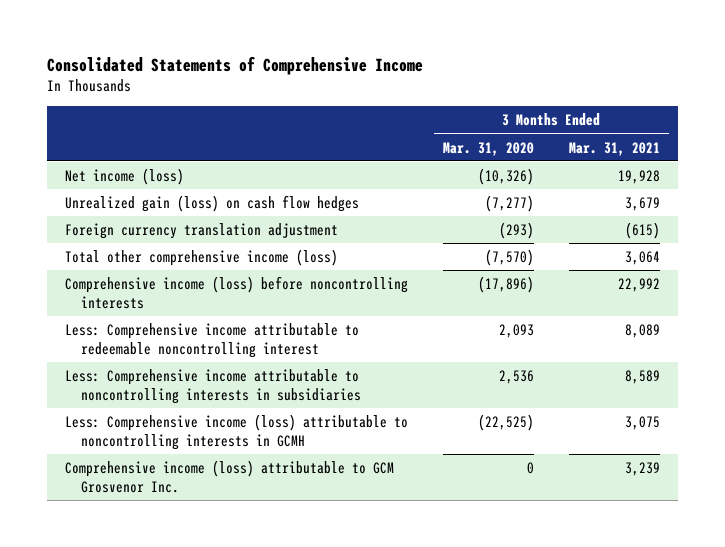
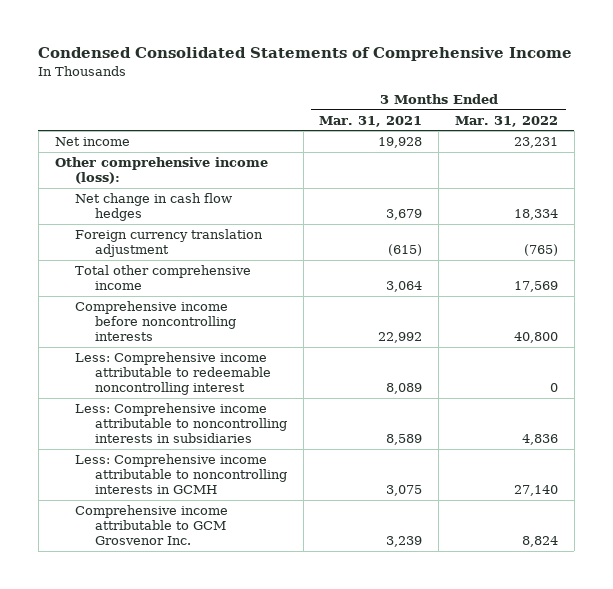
[46,55,423,75] Consolidated Statements of Comprehensive Income -> [38,47,573,62] Condensed Consolidated Statements of Comprehensive Income
[442,141,534,156] Mar. 31, 2020 -> none
none -> [455,115,559,127] Mar. 31, 2022
[64,167,184,185] Net income (loss) -> [54,137,130,147] Net income
none -> [54,157,268,184] Other comprehensive income (loss):
[64,194,359,212] Unrealized gain (loss) on cash flow hedges -> [74,193,232,221] Net change in cash flow hedges
[64,248,338,266] Total other comprehensive income (loss) -> [74,265,251,290] Total other comprehensive income
[64,275,408,309] Comprehensive income (loss) before noncontrolling interests -> [74,301,236,341] Comprehensive income before noncontrolling interests
[64,413,408,450] Less: Comprehensive income (loss) attributable to noncontrolling interests in GCMH -> [74,454,287,494] Less: Comprehensive income attributable to noncontrolling interests in GCMH
[64,459,394,493] Comprehensive income (loss) attributable to GCM Grosvenor Inc. -> [74,505,228,545] Comprehensive income attributable to GCM Grosvenor Inc.

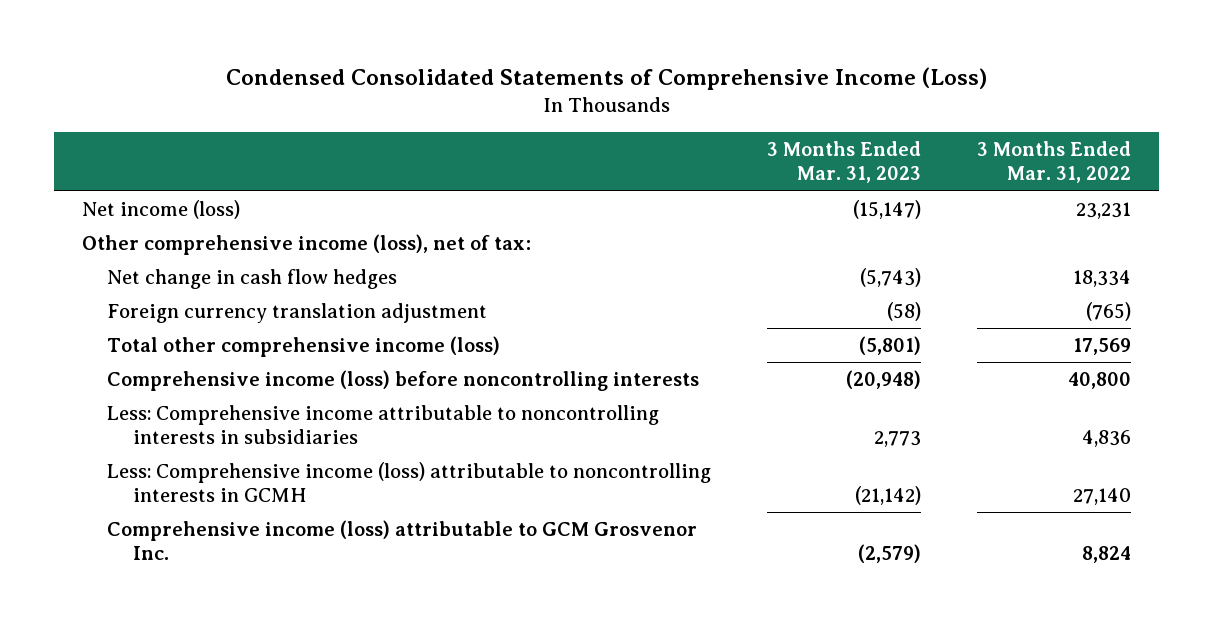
[38,47,573,62] Condensed Consolidated Statements of Comprehensive Income -> [225,67,987,91] Condensed Consolidated Statements of Comprehensive Income (Loss)
[319,115,423,127] Mar. 31, 2021 -> none
none -> [767,141,922,184] 3 Months Ended Mar. 31, 2023
[54,137,130,147] Net income -> [82,200,241,220] Net income (loss)
[54,157,268,184] Other comprehensive income (loss): -> [82,234,532,256] Other comprehensive income (loss), net of tax:
[74,352,271,395] Less: Comprehensive income attributable to redeemable noncontrolling interest -> none
[74,265,251,290] Total other comprehensive income -> [107,336,501,358] Total other comprehensive income (loss)
[74,301,236,341] Comprehensive income before noncontrolling interests -> [107,370,700,392] Comprehensive income (loss) before noncontrolling interests
[74,454,287,494] Less: Comprehensive income attributable to noncontrolling interests in GCMH -> [107,462,712,503] Less: Comprehensive income (loss) attributable to noncontrolling interests in GCMH
[74,505,228,545] Comprehensive income attributable to GCM Grosvenor Inc. -> [107,520,698,561] Comprehensive income (loss) attributable to GCM Grosvenor Inc.

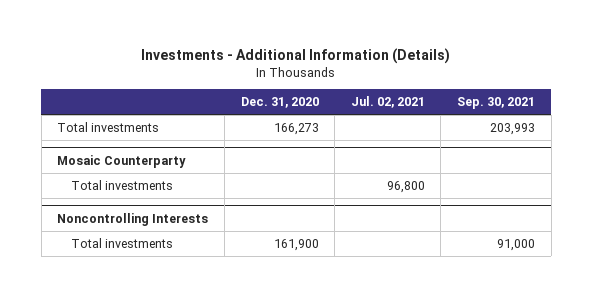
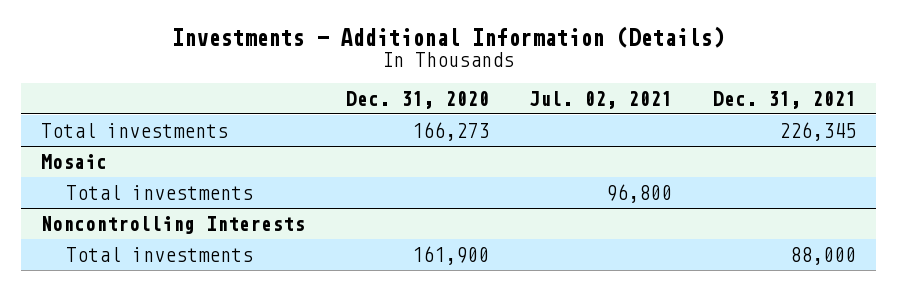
[457,96,536,109] Sep. 30, 2021 -> none
none -> [712,90,856,109] Dec. 31, 2021
[57,154,187,168] Mosaic Counterparty -> [41,153,108,169] Mosaic

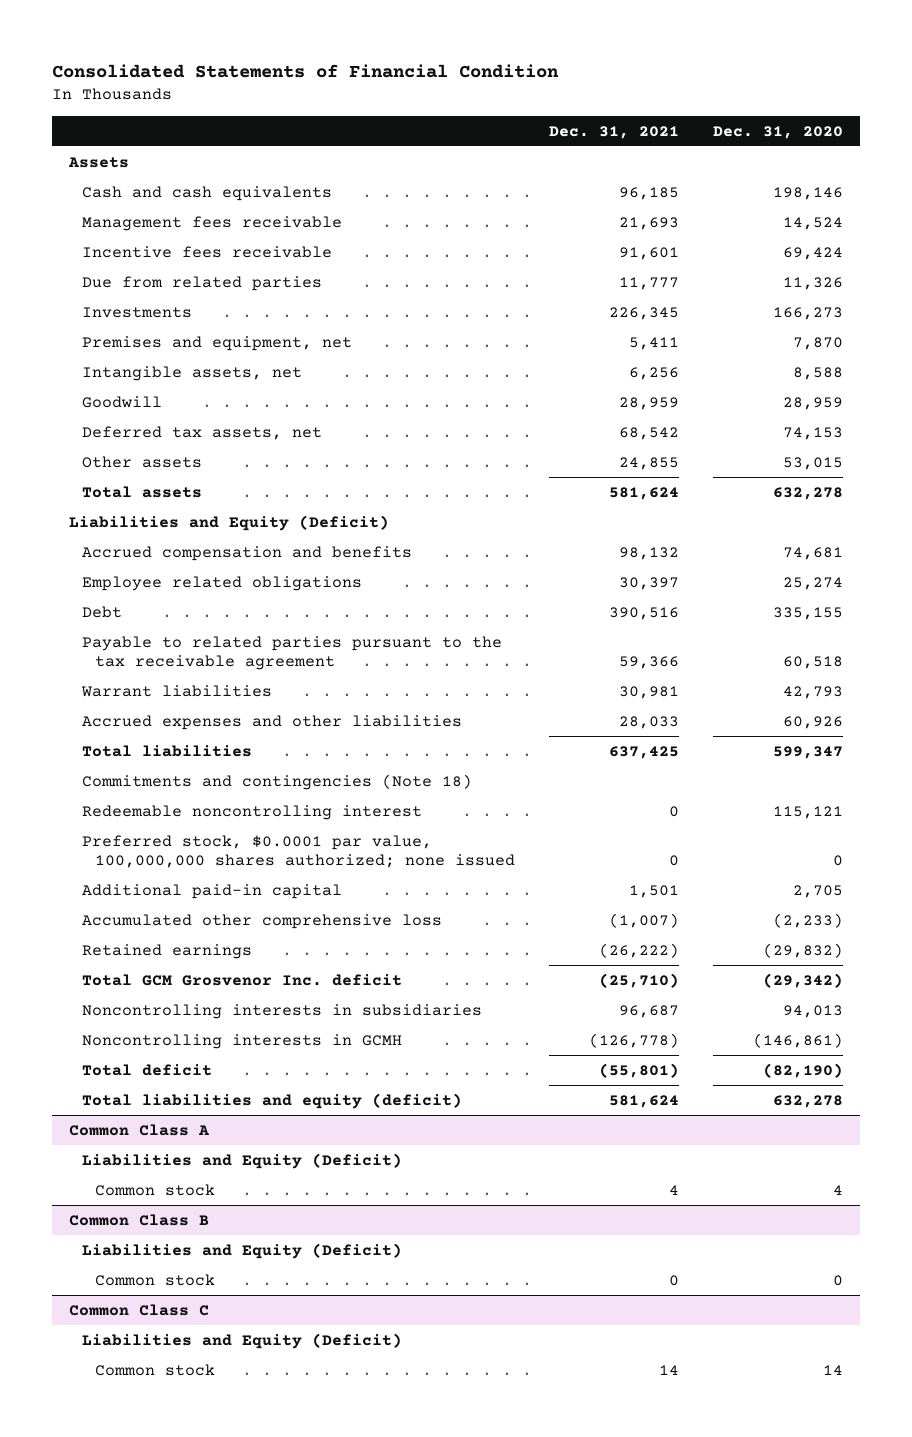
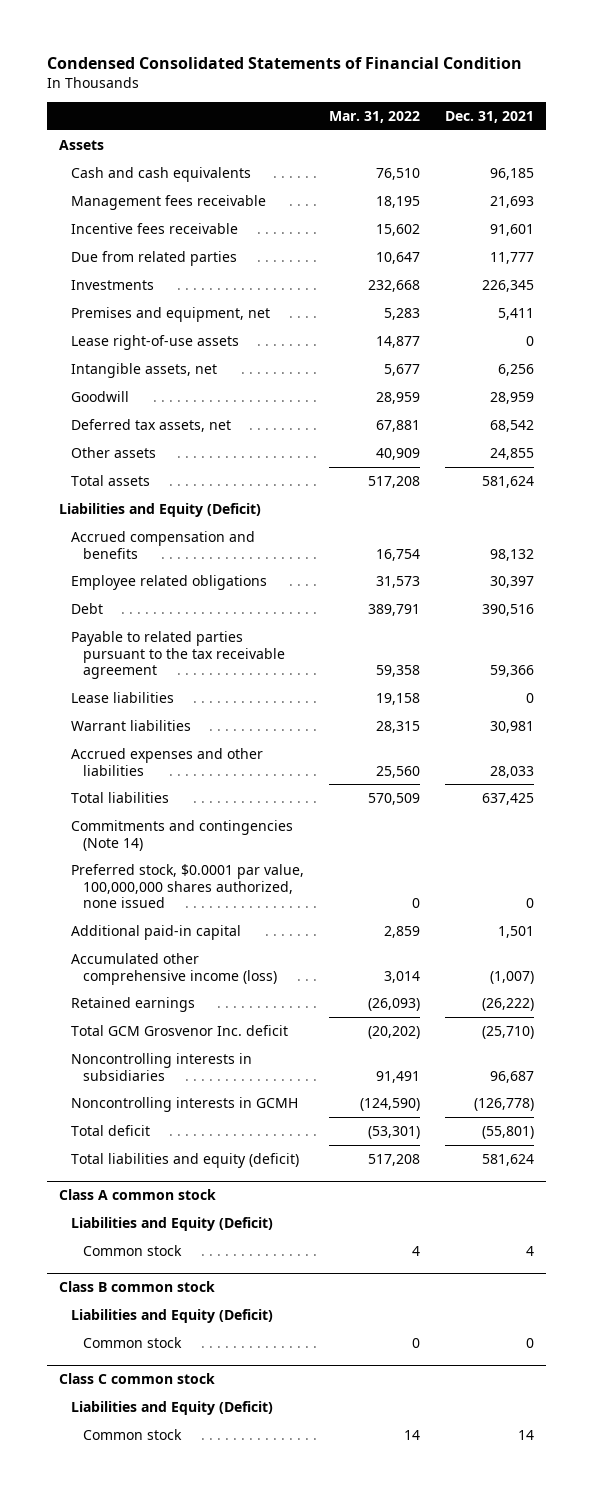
[51,64,559,79] Consolidated Statements of Financial Condition -> [47,56,523,69] Condensed Consolidated Statements of Financial Condition
[713,125,844,139] Dec. 31, 2020 -> none
none -> [329,110,421,123] Mar. 31, 2022
none -> [71,334,240,350] Lease right-of-use assets
none -> [71,691,175,703] Lease liabilities
[82,804,423,820] Redeemable noncontrolling interest -> none
[82,773,473,790] Commitments and contingencies (Note 18) -> [71,819,294,851] Commitments and contingencies (Note 14)
[82,834,516,868] Preferred stock, $0.0001 par value, 100,000,000 shares authorized; none issued -> [71,863,305,909] Preferred stock, $0.0001 par value, 100,000,000 shares authorized, none issued
[82,913,443,929] Accumulated other comprehensive loss -> [71,952,278,985] Accumulated other comprehensive income (loss)
[68,1123,209,1136] Common Class A -> [59,1189,217,1201] Class A common stock
[68,1213,209,1226] Common Class B -> [59,1281,216,1293] Class B common stock
[68,1303,209,1316] Common Class C -> [59,1373,216,1385] Class C common stock

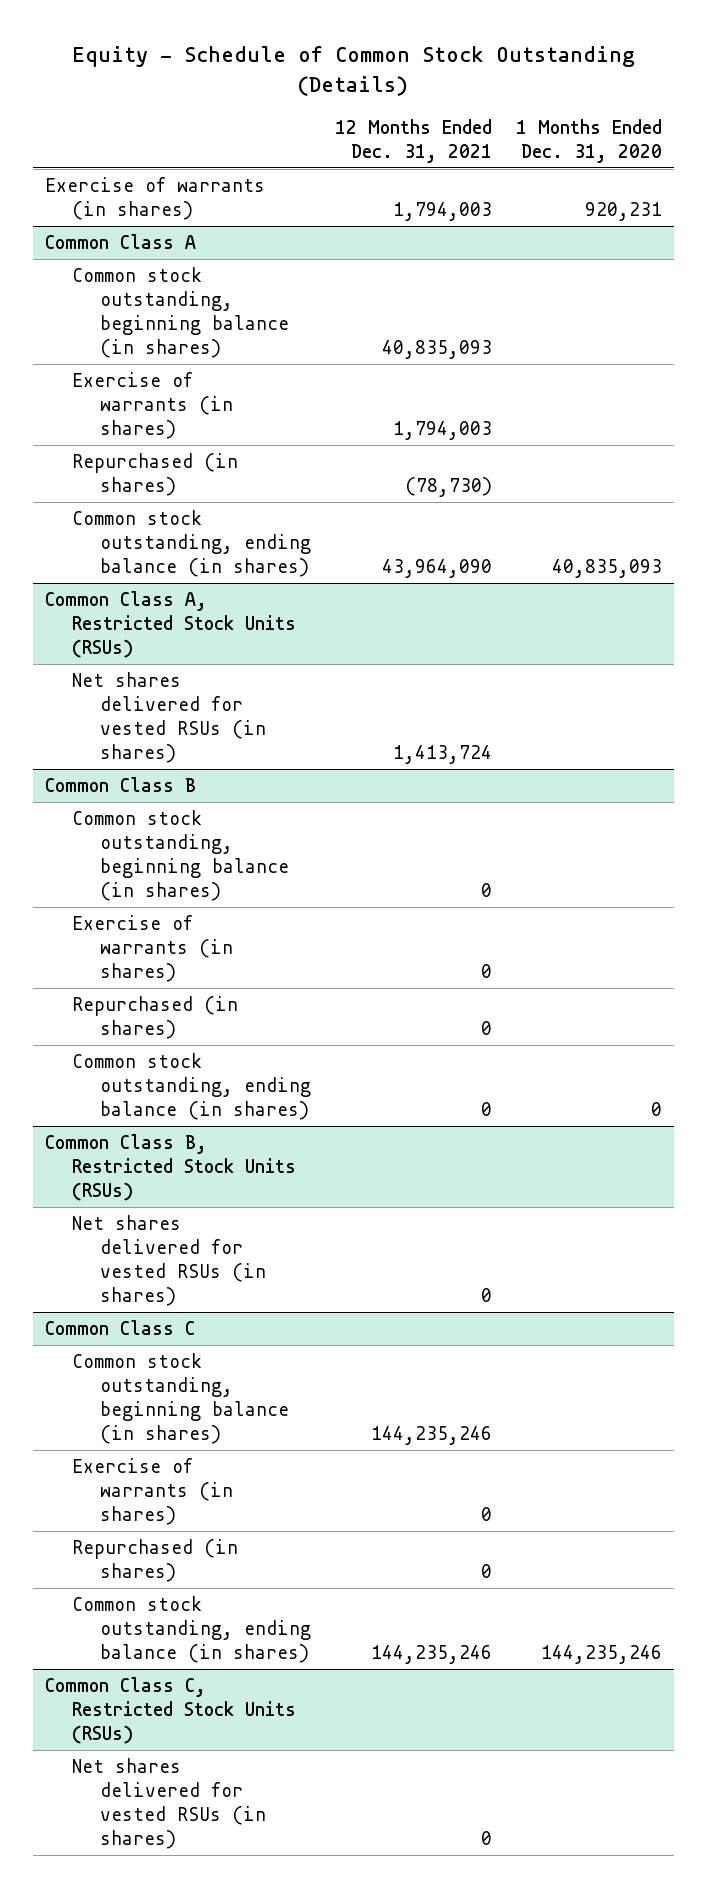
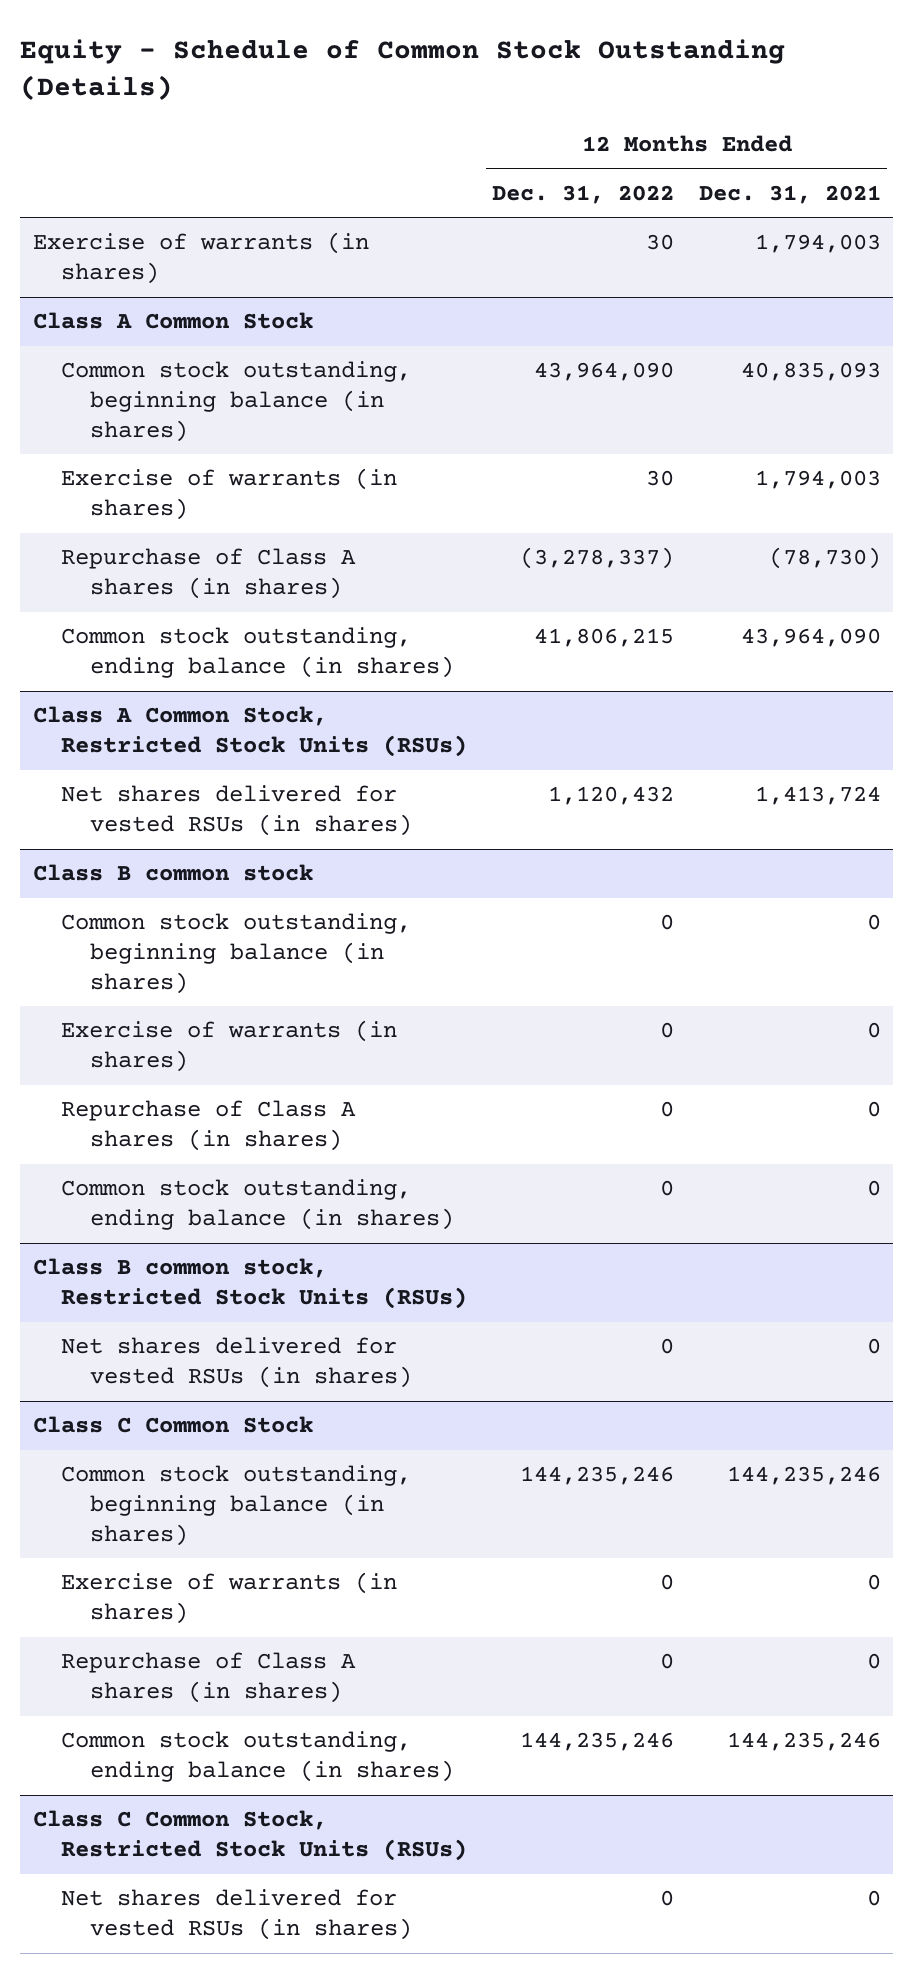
[515,118,662,163] 1 Months Ended Dec. 31, 2020 -> none
none -> [492,184,675,204] Dec. 31, 2022
[44,234,196,250] Common Class A -> [32,312,313,330] Class A Common Stock
[72,453,239,497] Repurchased (in shares) -> [61,548,357,600] Repurchase of Class A shares (in shares)
[44,591,297,659] Common Class A, Restricted Stock Units (RSUs) -> [32,706,468,758] Class A Common Stock, Restricted Stock Units (RSUs)
[44,777,196,793] Common Class B -> [32,864,313,882] Class B common stock
[72,996,239,1040] Repurchased (in shares) -> [61,1100,357,1152] Repurchase of Class A shares (in shares)
[44,1134,297,1202] Common Class B, Restricted Stock Units (RSUs) -> [32,1258,468,1310] Class B common stock, Restricted Stock Units (RSUs)
[44,1320,195,1336] Common Class C -> [32,1416,313,1434] Class C Common Stock
[72,1539,239,1583] Repurchased (in shares) -> [61,1652,357,1704] Repurchase of Class A shares (in shares)
[44,1677,297,1745] Common Class C, Restricted Stock Units (RSUs) -> [32,1810,468,1862] Class C Common Stock, Restricted Stock Units (RSUs)

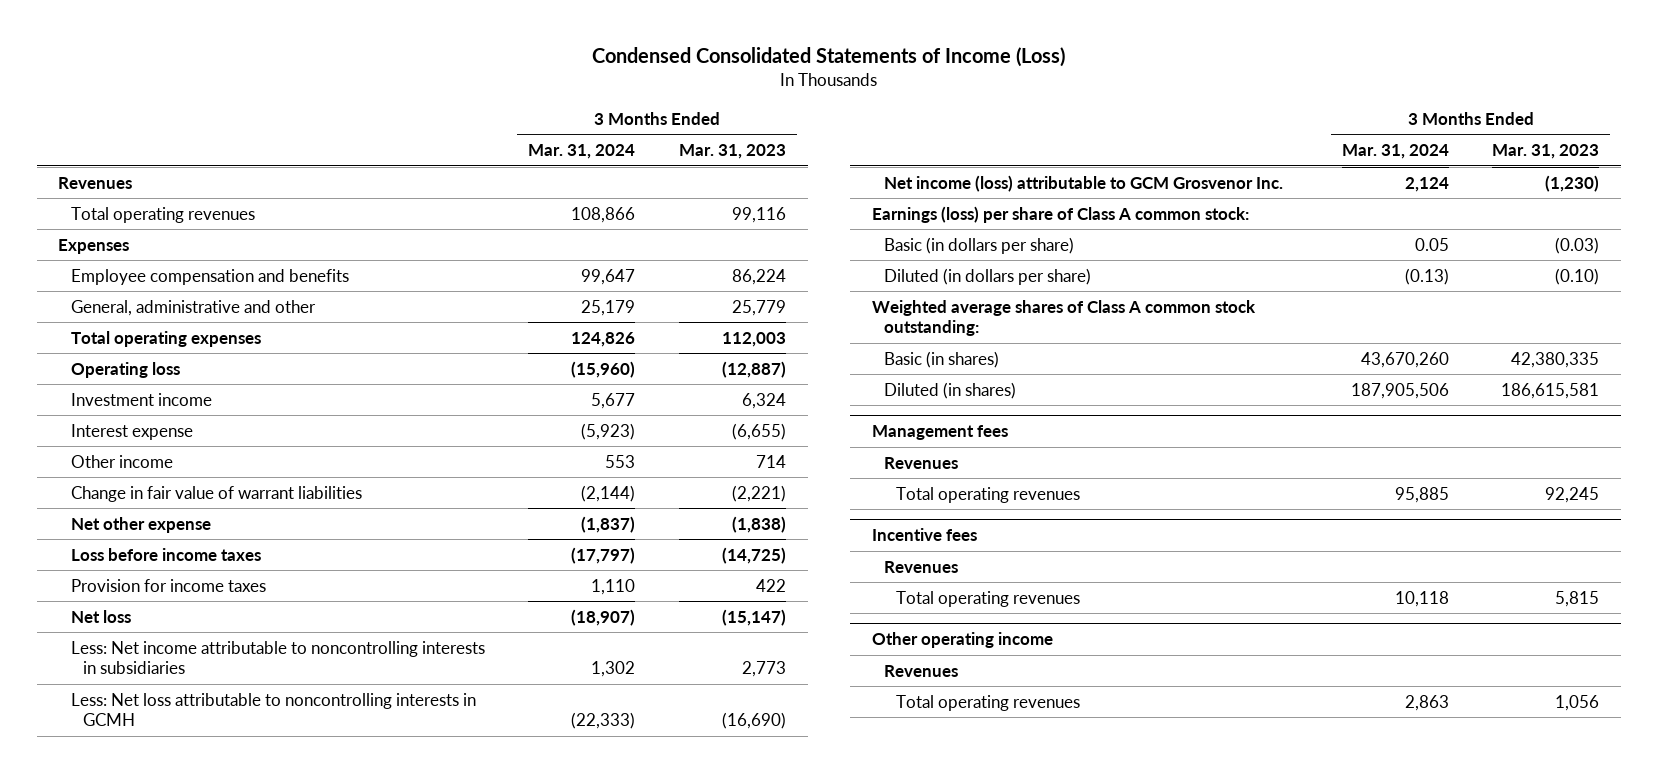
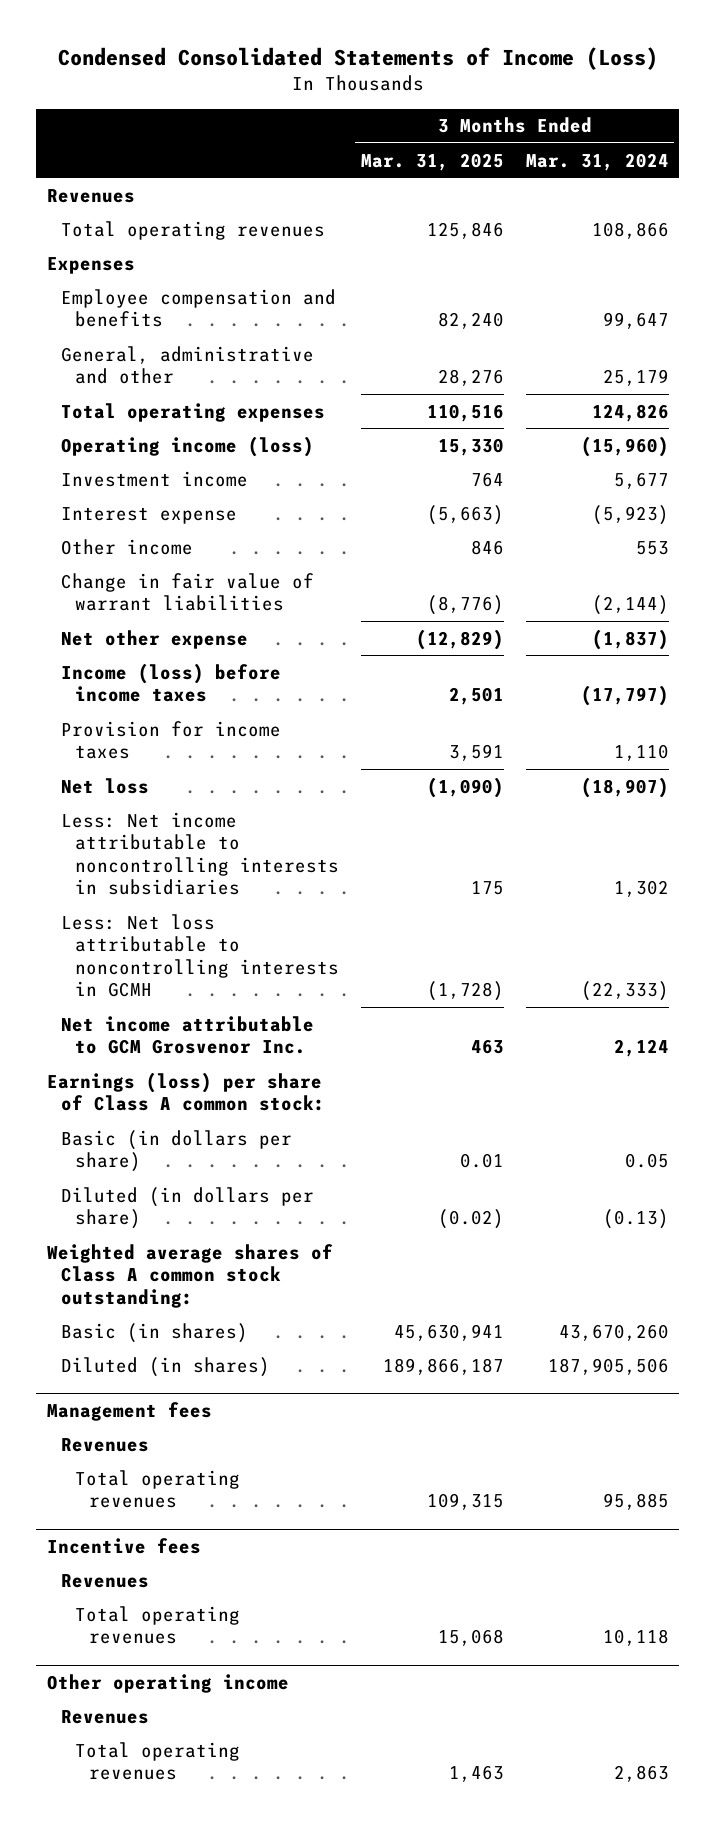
[678,144,786,160] Mar. 31, 2023 -> none
none -> [360,152,504,171] Mar. 31, 2025
[70,361,180,378] Operating loss -> [60,435,314,457] Operating income (loss)
[70,547,261,561] Loss before income taxes -> [60,662,281,703] Income (loss) before income taxes
[884,174,1284,192] Net income (loss) attributable to GCM Grosvenor Inc. -> [60,1015,314,1055] Net income attributable to GCM Grosvenor Inc.

